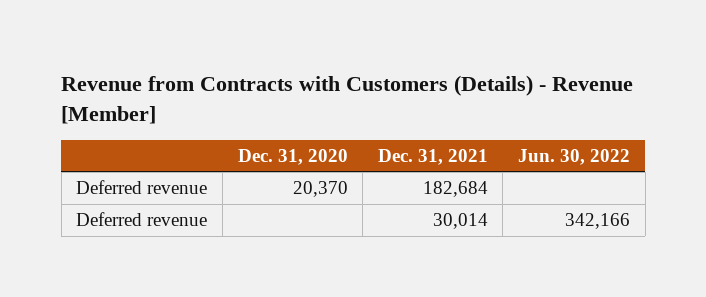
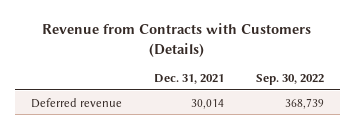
[61,75,634,124] Revenue from Contracts with Customers (Details) - Revenue [Member] -> [42,23,312,58] Revenue from Contracts with Customers (Details)
[237,148,348,165] Dec. 31, 2020 -> none
[517,148,630,165] Jun. 30, 2022 -> none
none -> [255,74,324,86] Sep. 30, 2022
[76,179,208,194] Deferred revenue -> none

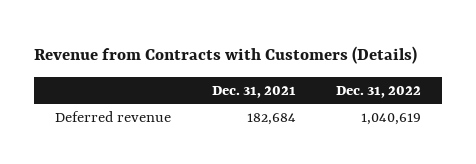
[255,74,324,86] Sep. 30, 2022 -> none
none -> [336,85,422,98] Dec. 31, 2022
[190,98,224,109] 30,014 -> [246,112,296,125] 182,684

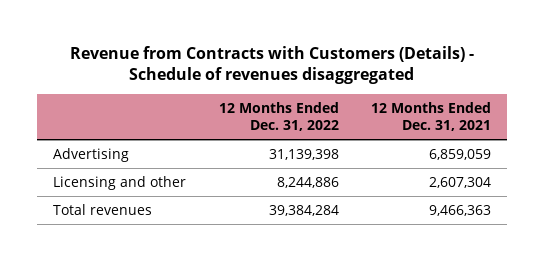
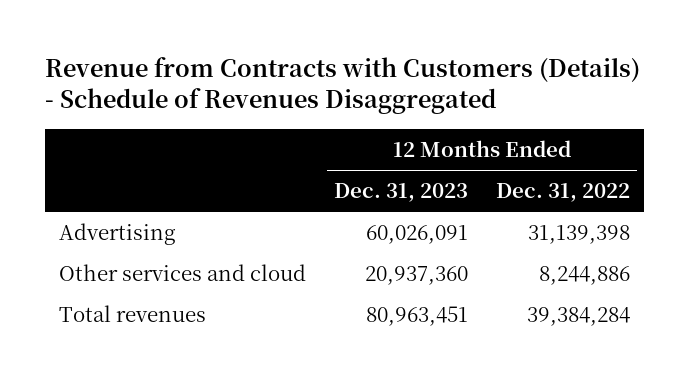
[70,45,475,85] Revenue from Contracts with Customers (Details) - Schedule of revenues disaggregated -> [44,56,640,115] Revenue from Contracts with Customers (Details) - Schedule of Revenues Disaggregated
[370,102,491,132] 12 Months Ended Dec. 31, 2021 -> none
none -> [333,183,468,203] Dec. 31, 2023
[53,175,187,190] Licensing and other -> [58,264,306,282] Other services and cloud

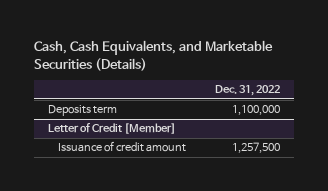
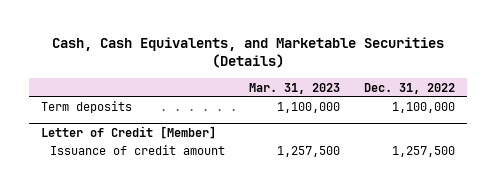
none -> [249,82,341,94] Mar. 31, 2023
[48,105,118,117] Deposits term -> [41,101,133,114] Term deposits

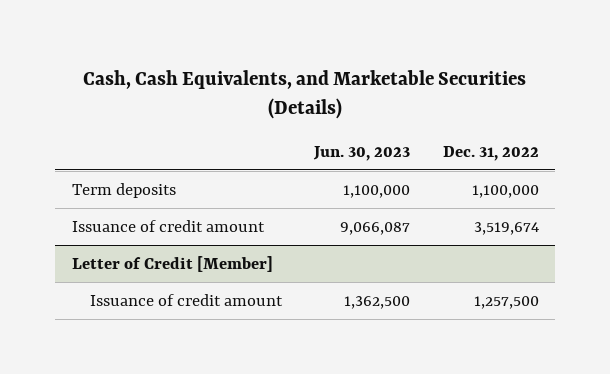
[249,82,341,94] Mar. 31, 2023 -> none
none -> [313,145,411,161] Jun. 30, 2023
none -> [71,219,265,232] Issuance of credit amount

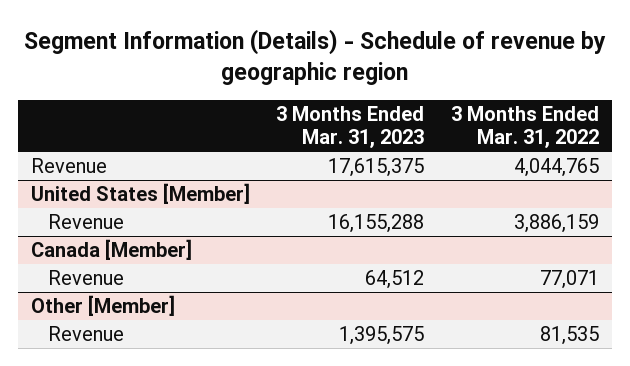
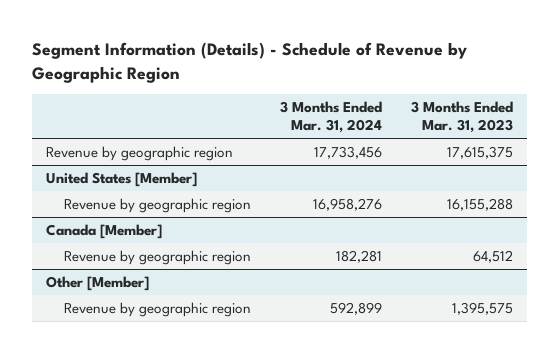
[23,28,606,85] Segment Information (Details) - Schedule of revenue by geographic region -> [32,42,468,83] Segment Information (Details) - Schedule of Revenue by Geographic Region
[450,106,599,149] 3 Months Ended Mar. 31, 2022 -> none
none -> [279,100,382,133] 3 Months Ended Mar. 31, 2024
[30,158,107,174] Revenue -> [46,146,234,162] Revenue by geographic region
[48,214,125,230] Revenue -> [63,198,251,214] Revenue by geographic region
[48,270,125,286] Revenue -> [63,250,251,266] Revenue by geographic region
[48,326,125,342] Revenue -> [63,302,251,318] Revenue by geographic region

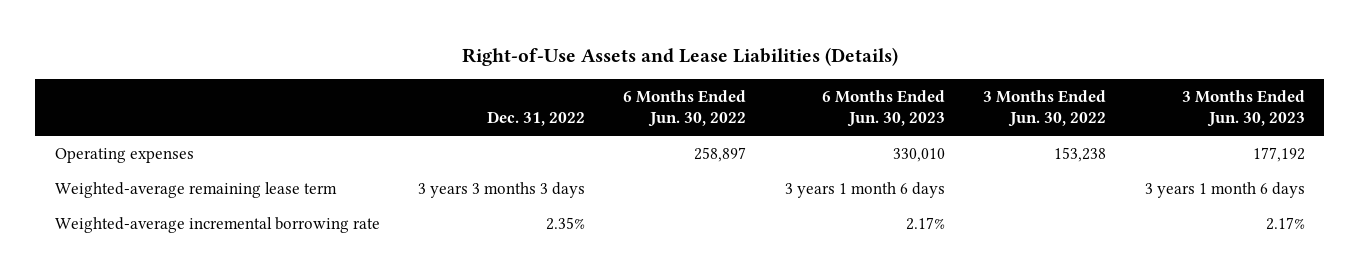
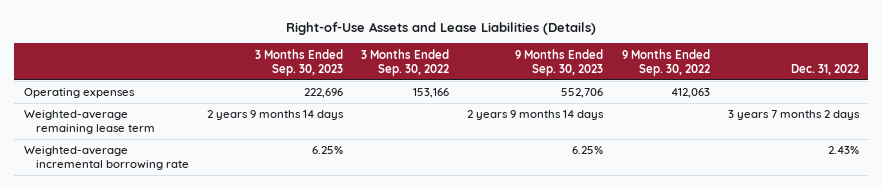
[623,89,747,128] 6 Months Ended Jun. 30, 2022 -> none
[821,89,945,128] 6 Months Ended Jun. 30, 2023 -> none
[983,89,1107,128] 3 Months Ended Jun. 30, 2022 -> none
[1181,89,1305,128] 3 Months Ended Jun. 30, 2023 -> none
none -> [255,48,344,76] 3 Months Ended Sep. 30, 2023
none -> [361,48,450,76] 3 Months Ended Sep. 30, 2022
none -> [515,48,604,76] 9 Months Ended Sep. 30, 2023
none -> [621,48,710,76] 9 Months Ended Sep. 30, 2022
[417,181,585,198] 3 years 3 months 3 days -> [727,110,860,121] 3 years 7 months 2 days
[545,216,585,230] 2.35% -> [827,146,859,155] 2.43%

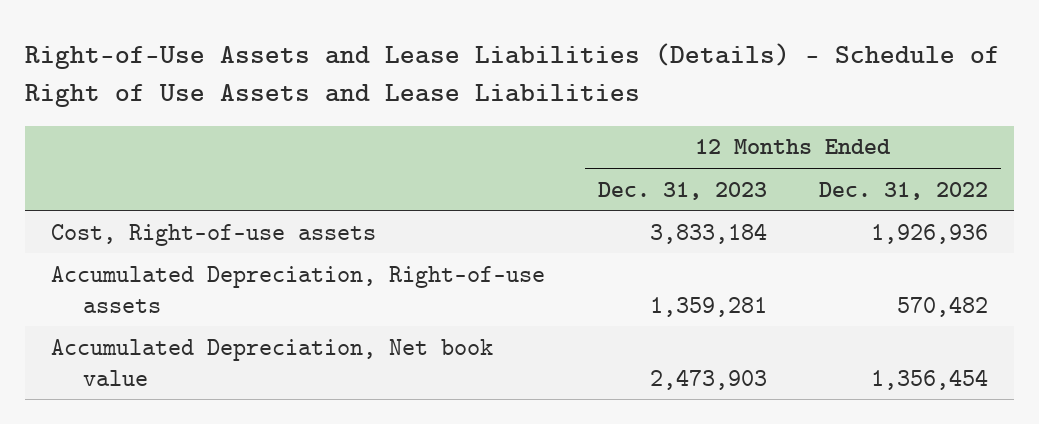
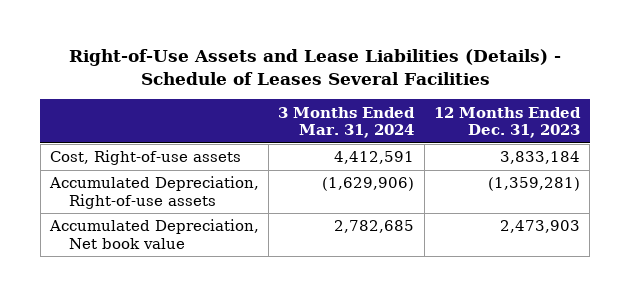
[25,43,1001,108] Right-of-Use Assets and Lease Liabilities (Details) - Schedule of Right of Use Assets and Lease Liabilities -> [68,49,561,85] Right-of-Use Assets and Lease Liabilities (Details) - Schedule of Leases Several Facilities
[818,181,988,200] Dec. 31, 2022 -> none
none -> [278,106,416,139] 3 Months Ended Mar. 31, 2024
[649,296,767,317] 1,359,281 -> [487,177,580,192] (1,359,281)

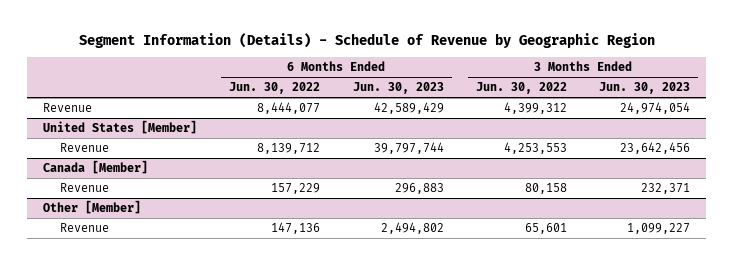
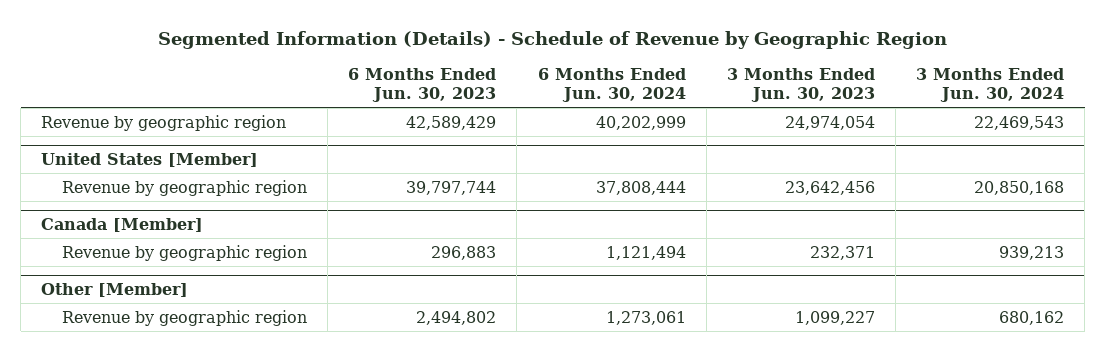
[78,33,655,49] Segment Information (Details) - Schedule of Revenue by Geographic Region -> [157,30,947,49] Segmented Information (Details) - Schedule of Revenue by Geographic Region
[229,82,321,95] Jun. 30, 2022 -> none
[475,82,567,95] Jun. 30, 2022 -> none
none -> [537,68,686,102] 6 Months Ended Jun. 30, 2024
none -> [915,68,1064,102] 3 Months Ended Jun. 30, 2024
[43,103,93,113] Revenue -> [41,114,287,131] Revenue by geographic region
[59,143,109,153] Revenue -> [62,179,308,196] Revenue by geographic region
[59,183,109,193] Revenue -> [62,244,308,261] Revenue by geographic region
[59,223,109,233] Revenue -> [62,309,308,326] Revenue by geographic region

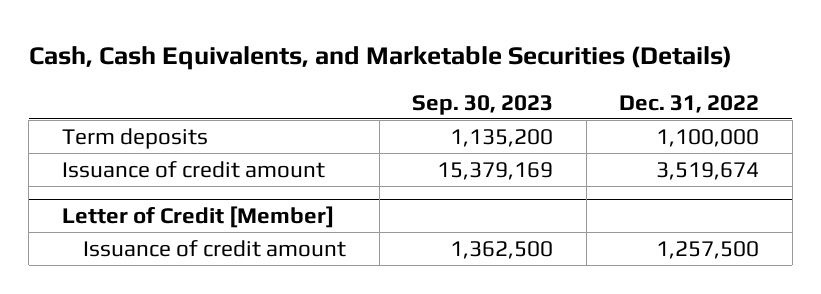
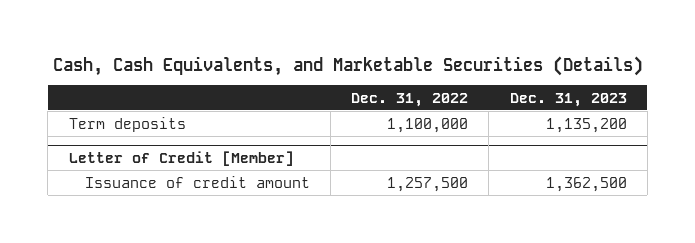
[412,94,554,115] Sep. 30, 2023 -> none
none -> [509,92,627,107] Dec. 31, 2023
[61,160,325,178] Issuance of credit amount -> none

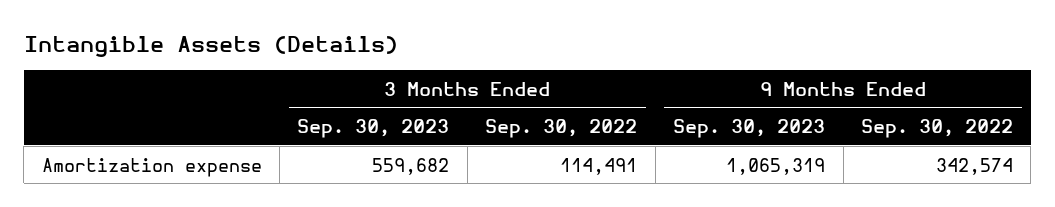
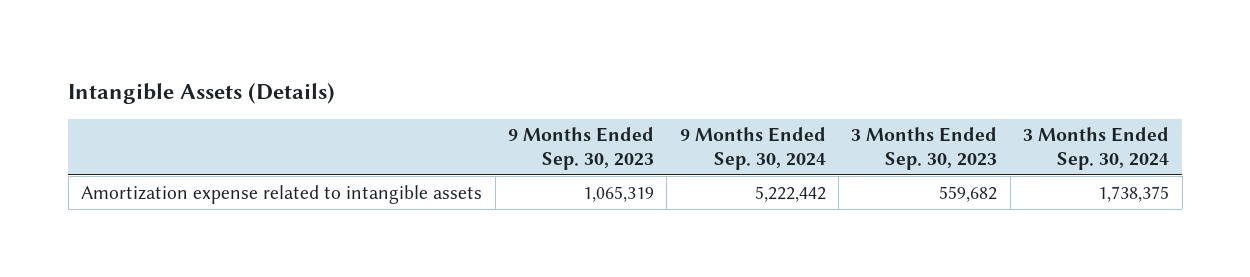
[485,119,638,139] Sep. 30, 2022 -> none
[860,119,1013,139] Sep. 30, 2022 -> none
none -> [679,127,826,170] 9 Months Ended Sep. 30, 2024
none -> [1023,127,1170,170] 3 Months Ended Sep. 30, 2024
[41,157,262,177] Amortization expense -> [81,184,483,204] Amortization expense related to intangible assets

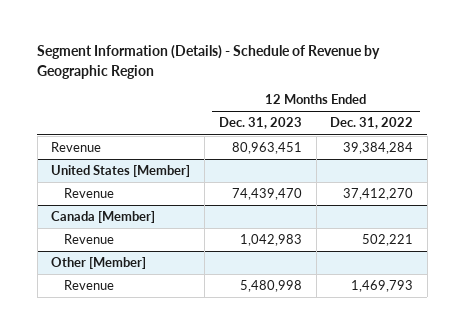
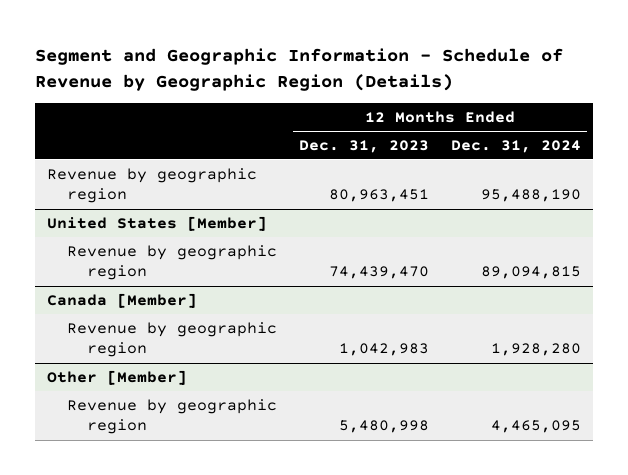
[37,45,381,79] Segment Information (Details) - Schedule of Revenue by Geographic Region -> [35,48,564,91] Segment and Geographic Information - Schedule of Revenue by Geographic Region (Details)
[330,117,414,130] Dec. 31, 2022 -> none
none -> [451,139,582,153] Dec. 31, 2024
[51,142,102,153] Revenue -> [46,167,257,204] Revenue by geographic region
[64,188,115,199] Revenue -> [66,244,277,281] Revenue by geographic region
[64,234,115,245] Revenue -> [66,321,277,358] Revenue by geographic region
[64,280,115,291] Revenue -> [66,398,277,435] Revenue by geographic region

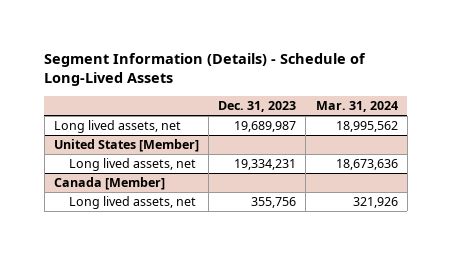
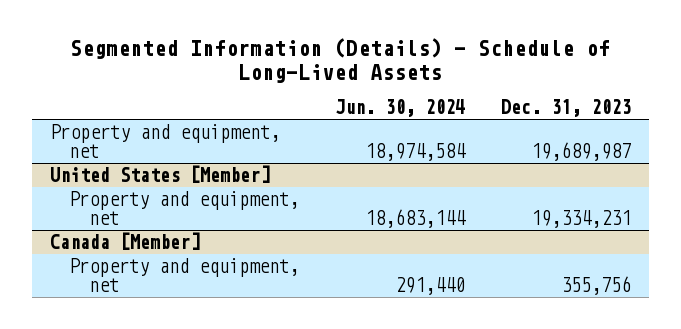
[44,52,367,87] Segment Information (Details) - Schedule of Long-Lived Assets -> [70,37,611,83] Segmented Information (Details) - Schedule of Long-Lived Assets
[315,101,398,113] Mar. 31, 2024 -> none
none -> [335,99,466,118] Jun. 30, 2024
[53,120,181,134] Long lived assets, net -> [50,124,281,158] Property and equipment, net
[68,158,196,172] Long lived assets, net -> [69,191,300,225] Property and equipment, net
[68,196,196,210] Long lived assets, net -> [69,258,300,292] Property and equipment, net

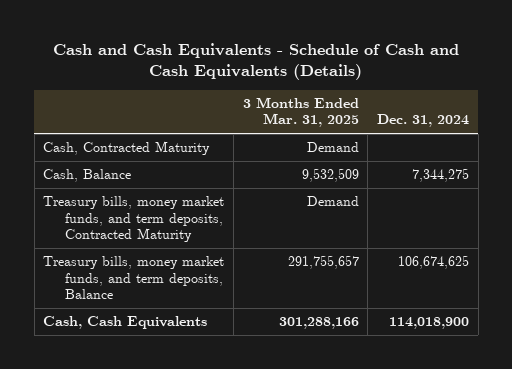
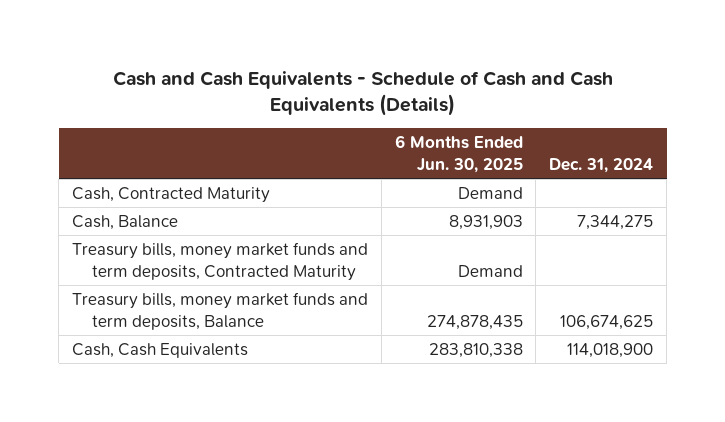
[242,96,359,128] 3 Months Ended Mar. 31, 2025 -> none
none -> [394,135,523,174] 6 Months Ended Jun. 30, 2025
[43,196,225,243] Treasury bills, money market funds, and term deposits, Contracted Maturity -> [71,241,368,281] Treasury bills, money market funds and term deposits, Contracted Maturity
[43,256,225,300] Treasury bills, money market funds, and term deposits, Balance -> [71,291,368,330] Treasury bills, money market funds and term deposits, Balance

